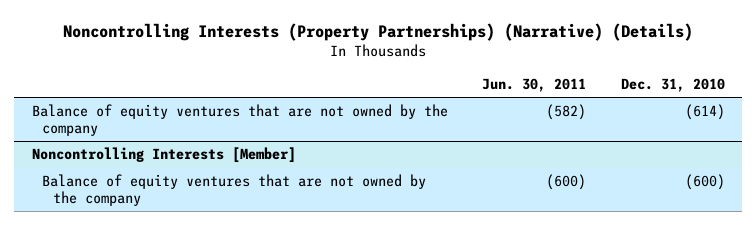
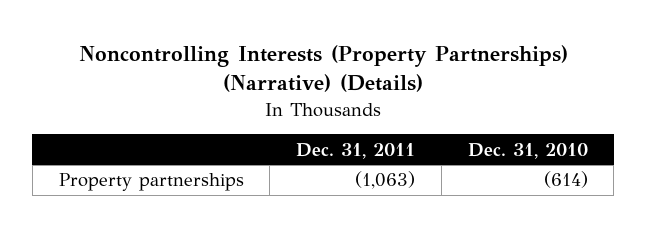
[482,77,587,92] Jun. 30, 2011 -> none
none -> [296,142,416,159] Dec. 31, 2011
[31,147,296,164] Noncontrolling Interests [Member] -> none
[42,174,427,206] Balance of equity ventures that are not owned by the company -> none
[31,104,448,136] Balance of equity ventures that are not owned by the company -> [58,173,244,192] Property partnerships

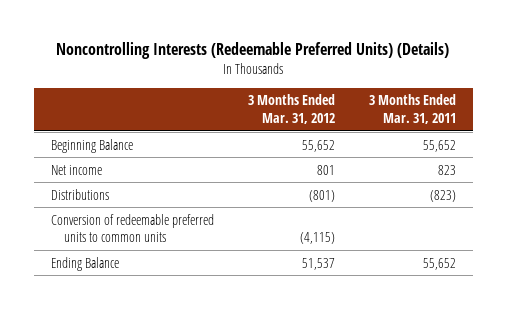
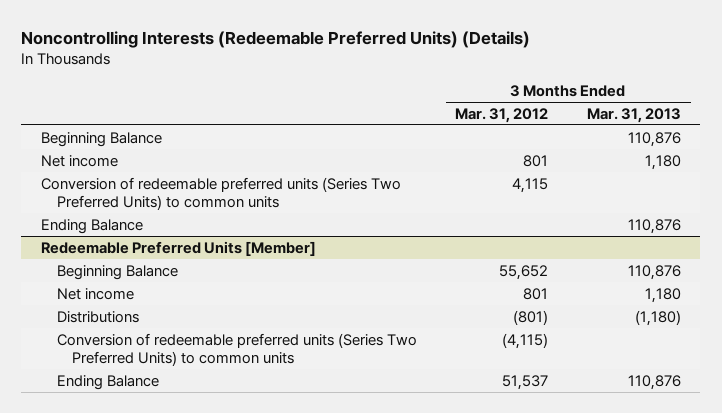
[369,94,457,124] 3 Months Ended Mar. 31, 2011 -> none
none -> [586,107,681,123] Mar. 31, 2013
none -> [40,131,162,147] Beginning Balance
none -> [40,154,118,167] Net income
none -> [40,176,401,211] Conversion of redeemable preferred units (Series Two Preferred Units) to common units
none -> [40,218,143,234] Ending Balance
none -> [40,240,316,256] Redeemable Preferred Units [Member]
[50,213,214,243] Conversion of redeemable preferred units to common units -> [56,332,417,367] Conversion of redeemable preferred units (Series Two Preferred Units) to common units

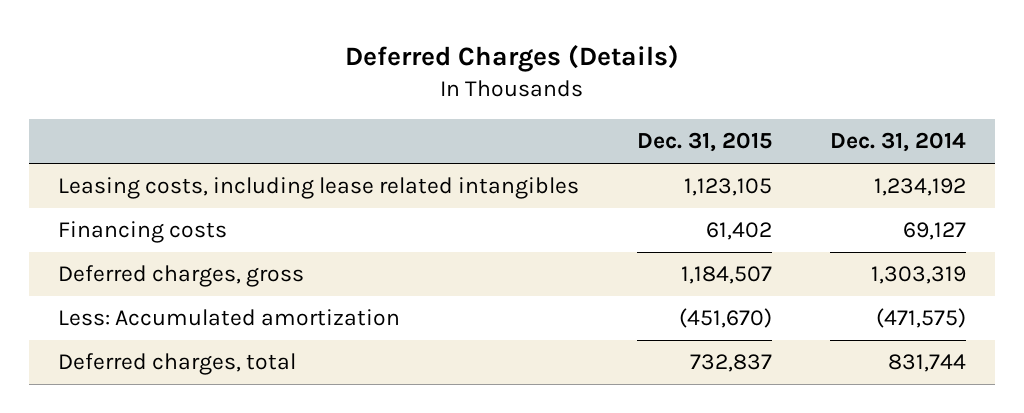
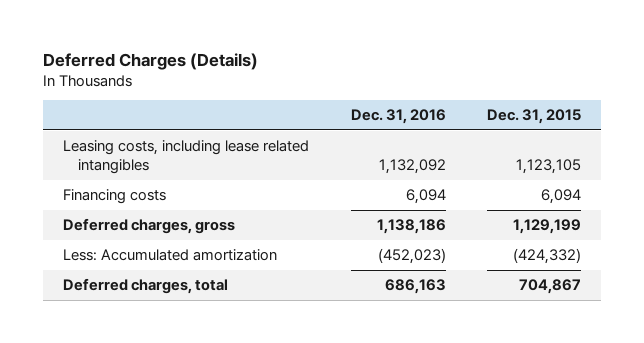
[829,132,966,153] Dec. 31, 2014 -> none
none -> [350,109,446,125] Dec. 31, 2016
[705,222,772,241] 61,402 -> [540,189,581,205] 6,094
[680,266,772,285] 1,184,507 -> [512,219,581,235] 1,129,199
[678,308,772,329] (451,670) -> [512,248,581,265] (424,332)
[689,354,772,373] 732,837 -> [518,279,581,295] 704,867

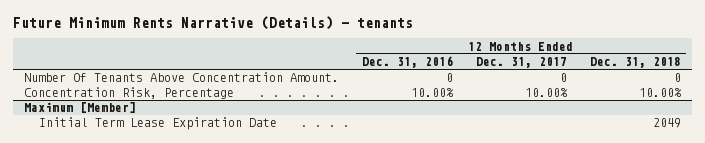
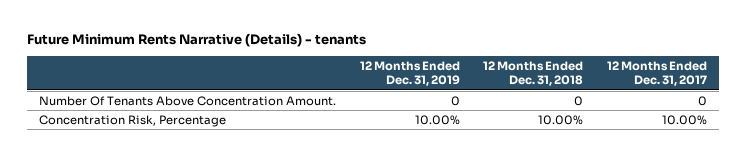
[361,56,453,69] Dec. 31, 2016 -> none
none -> [359,60,460,87] 12 Months Ended Dec. 31, 2019
[23,102,136,114] Maximum [Member] -> none
[38,117,277,131] Initial Term Lease Expiration Date -> none

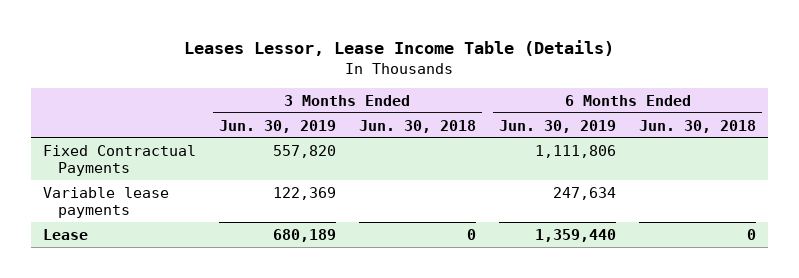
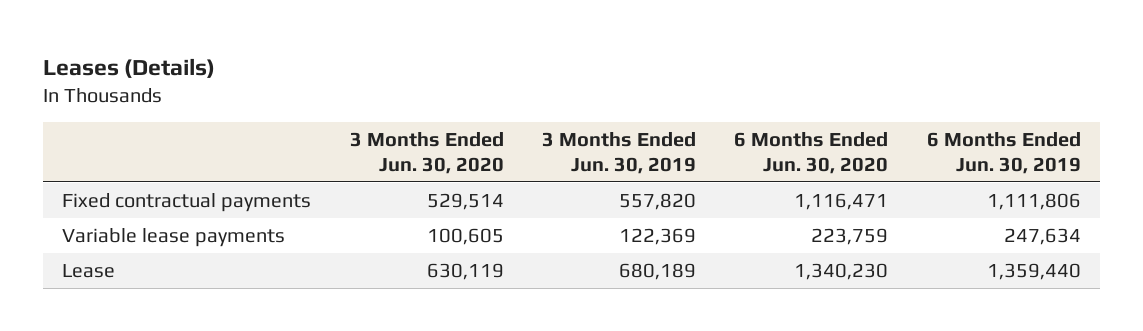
[184,39,615,56] Leases Lessor, Lease Income Table (Details) -> [43,57,216,78] Leases (Details)
[358,119,476,133] Jun. 30, 2018 -> none
[639,119,757,133] Jun. 30, 2018 -> none
none -> [349,132,504,174] 3 Months Ended Jun. 30, 2020
none -> [734,132,889,174] 6 Months Ended Jun. 30, 2020
[42,144,196,176] Fixed Contractual Payments -> [62,193,312,213] Fixed contractual payments

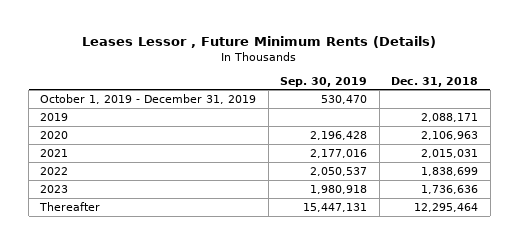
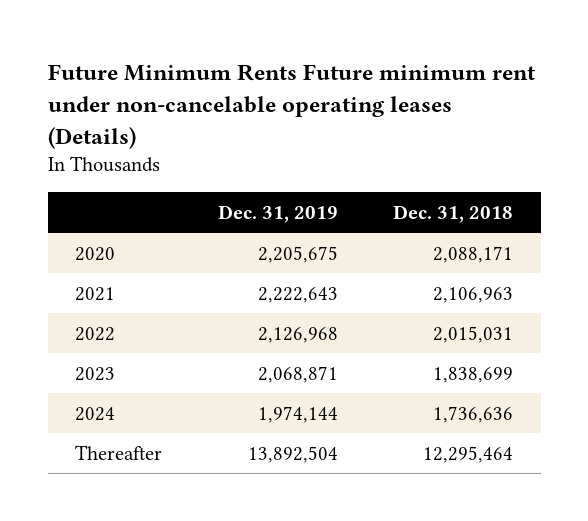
[82,35,437,48] Leases Lessor , Future Minimum Rents (Details) -> [47,63,536,149] Future Minimum Rents Future minimum rent under non-cancelable operating leases (Details)
[280,76,368,87] Sep. 30, 2019 -> none
none -> [217,204,338,223] Dec. 31, 2019
[40,93,257,104] October 1, 2019 - December 31, 2019 -> none
[40,112,69,121] 2019 -> [75,246,116,261] 2020
[40,130,69,139] 2020 -> [75,286,116,301] 2021
[40,148,69,157] 2021 -> [75,326,116,341] 2022
[40,166,69,175] 2022 -> [75,366,116,381] 2023
[40,184,69,193] 2023 -> [75,406,116,421] 2024

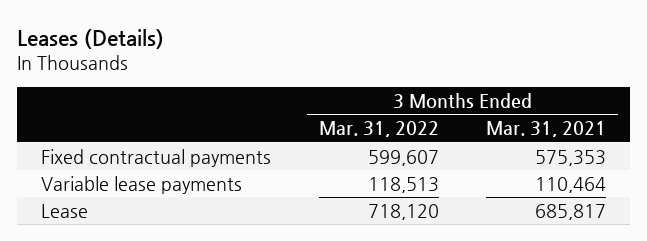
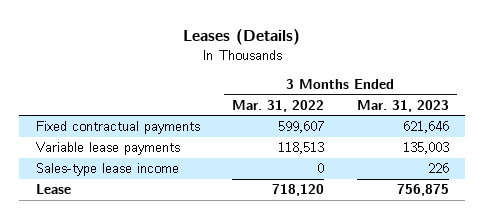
[486,121,607,138] Mar. 31, 2021 -> none
none -> [356,99,449,112] Mar. 31, 2023
none -> [35,163,179,177] Sales-type lease income

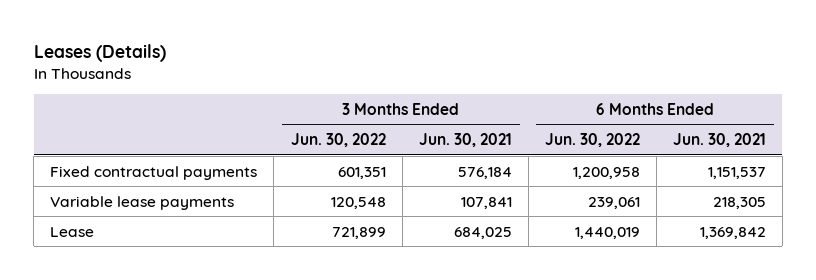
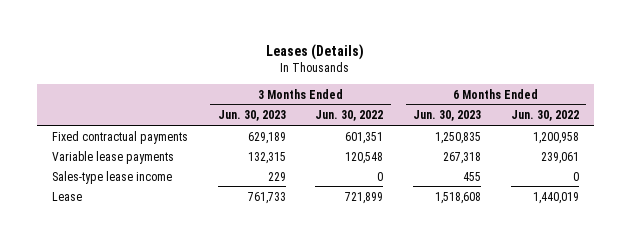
[418,133,512,148] Jun. 30, 2021 -> none
[672,133,766,148] Jun. 30, 2021 -> none
none -> [217,110,286,122] Jun. 30, 2023
none -> [413,110,482,122] Jun. 30, 2023
none -> [51,170,172,184] Sales-type lease income

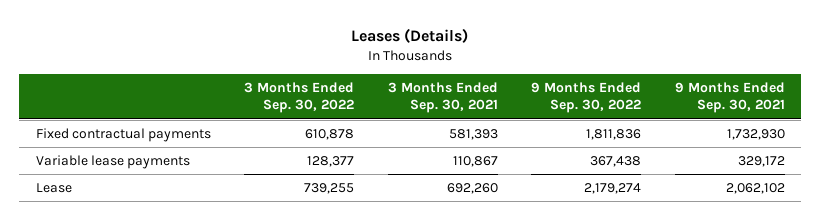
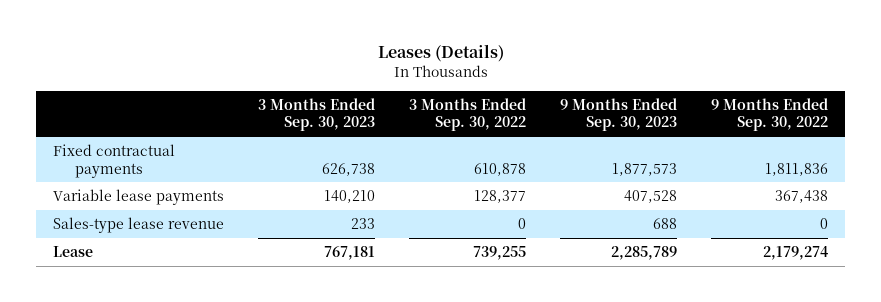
[387,81,498,114] 3 Months Ended Sep. 30, 2021 -> none
[674,81,785,114] 9 Months Ended Sep. 30, 2021 -> none
none -> [258,97,376,132] 3 Months Ended Sep. 30, 2023
none -> [560,97,678,132] 9 Months Ended Sep. 30, 2023
none -> [53,217,225,234] Sales-type lease revenue

